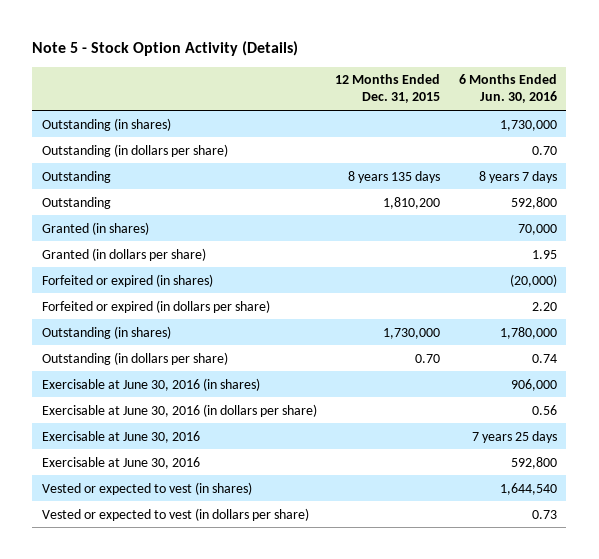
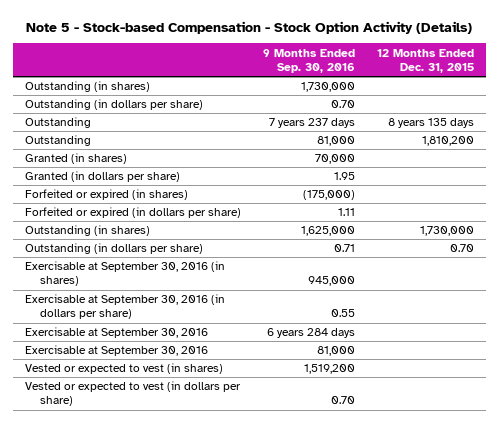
[32,41,299,57] Note 5 - Stock Option Activity (Details) -> [26,20,473,34] Note 5 - Stock-based Compensation - Stock Option Activity (Details)
[458,74,557,104] 6 Months Ended Jun. 30, 2016 -> none
none -> [262,48,355,73] 9 Months Ended Sep. 30, 2016
[41,377,260,391] Exercisable at June 30, 2016 (in shares) -> [24,261,225,287] Exercisable at September 30, 2016 (in shares)
[41,403,317,417] Exercisable at June 30, 2016 (in dollars per share) -> [24,294,225,320] Exercisable at September 30, 2016 (in dollars per share)
[41,430,200,443] Exercisable at June 30, 2016 -> [24,327,208,339] Exercisable at September 30, 2016
[41,456,200,469] Exercisable at June 30, 2016 -> [24,345,208,357] Exercisable at September 30, 2016

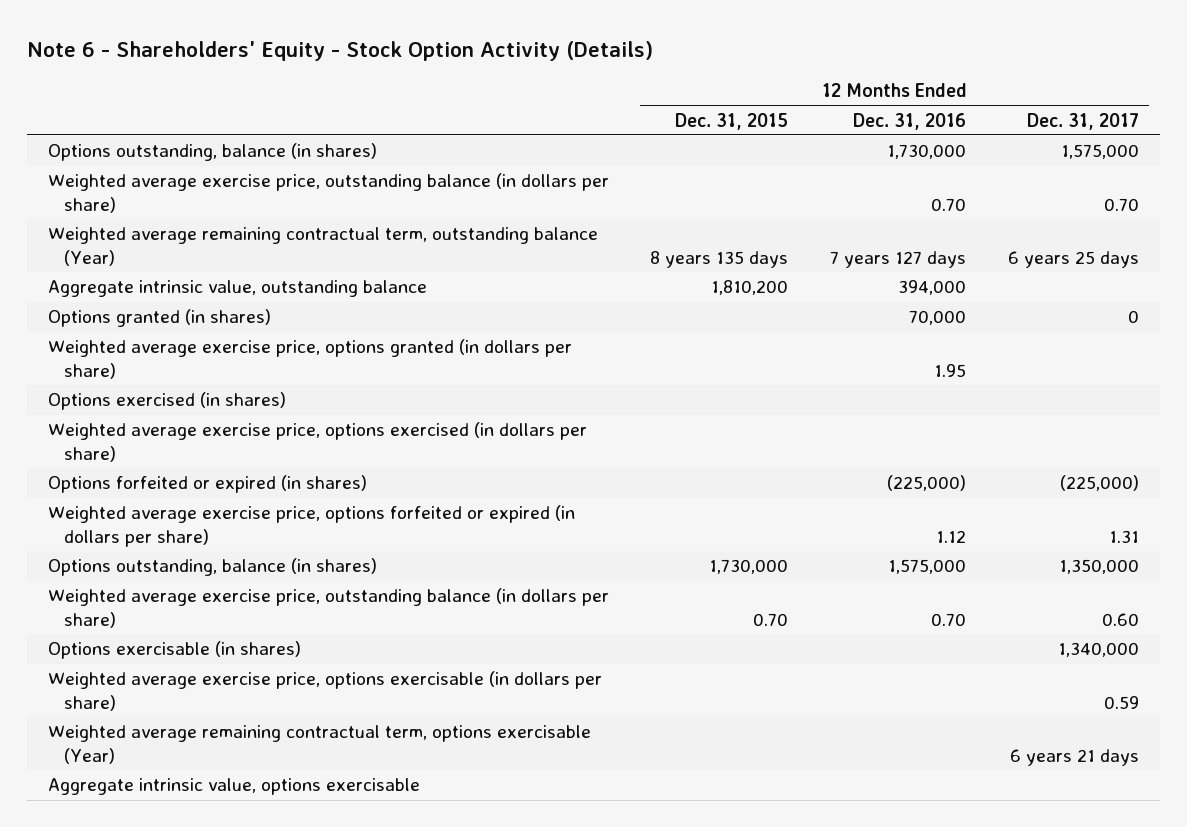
[26,20,473,34] Note 5 - Stock-based Compensation - Stock Option Activity (Details) -> [26,40,653,61] Note 6 - Shareholders' Equity - Stock Option Activity (Details)
[262,48,355,73] 9 Months Ended Sep. 30, 2016 -> none
none -> [853,112,967,130] Dec. 31, 2016
none -> [1026,112,1139,130] Dec. 31, 2017
[24,363,223,375] Vested or expected to vest (in shares) -> none
[24,381,241,407] Vested or expected to vest (in dollars per share) -> none
[24,81,150,93] Outstanding (in shares) -> [47,143,377,162] Options outstanding, balance (in shares)
[24,99,203,111] Outstanding (in dollars per share) -> [47,173,609,213] Weighted average exercise price, outstanding balance (in dollars per share)
[24,117,91,129] Outstanding -> [47,227,598,266] Weighted average remaining contractual term, outstanding balance (Year)
[24,135,91,147] Outstanding -> [47,280,427,298] Aggregate intrinsic value, outstanding balance
[24,153,127,165] Granted (in shares) -> [47,309,271,328] Options granted (in shares)
[24,171,180,183] Granted (in dollars per share) -> [47,339,572,379] Weighted average exercise price, options granted (in dollars per share)
none -> [47,392,286,411] Options exercised (in shares)
none -> [47,422,587,462] Weighted average exercise price, options exercised (in dollars per share)
[24,189,188,201] Forfeited or expired (in shares) -> [47,475,367,494] Options forfeited or expired (in shares)
[24,207,241,219] Forfeited or expired (in dollars per share) -> [47,505,575,547] Weighted average exercise price, options forfeited or expired (in dollars per share)
[24,225,150,237] Outstanding (in shares) -> [47,558,377,577] Options outstanding, balance (in shares)
[24,243,203,255] Outstanding (in dollars per share) -> [47,588,609,628] Weighted average exercise price, outstanding balance (in dollars per share)
[24,261,225,287] Exercisable at September 30, 2016 (in shares) -> [47,641,301,660] Options exercisable (in shares)
[24,294,225,320] Exercisable at September 30, 2016 (in dollars per share) -> [47,671,602,711] Weighted average exercise price, options exercisable (in dollars per share)
[24,327,208,339] Exercisable at September 30, 2016 -> [47,725,591,764] Weighted average remaining contractual term, options exercisable (Year)
[24,345,208,357] Exercisable at September 30, 2016 -> [47,778,420,796] Aggregate intrinsic value, options exercisable

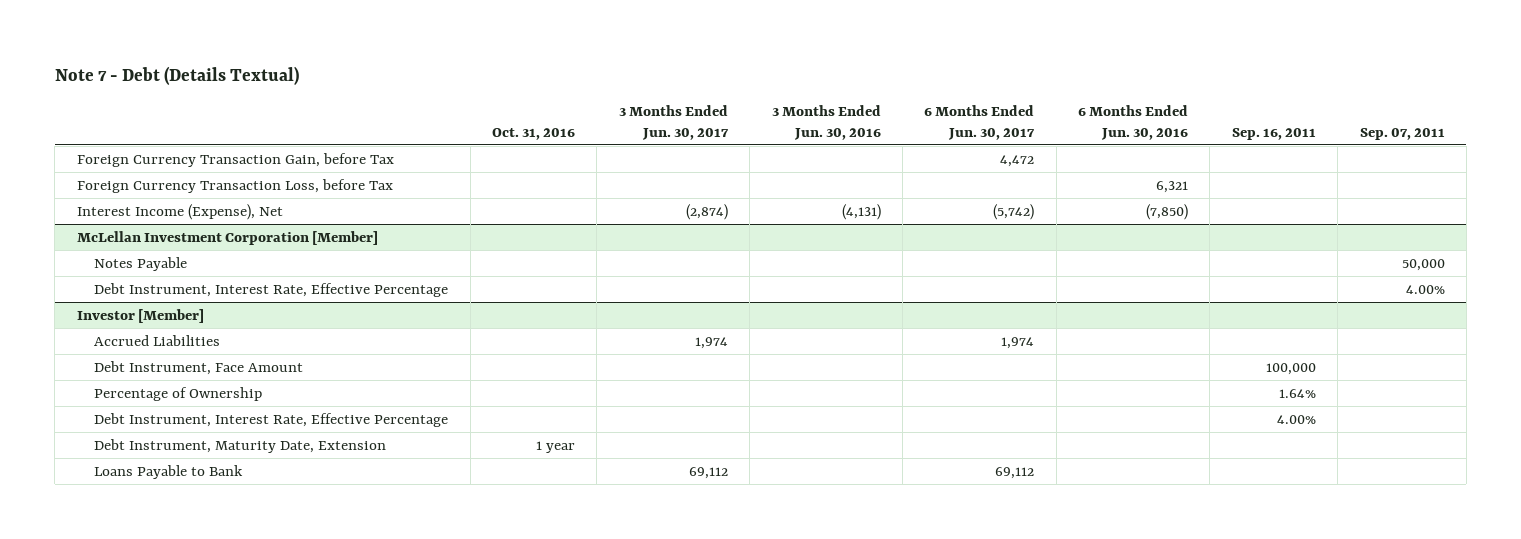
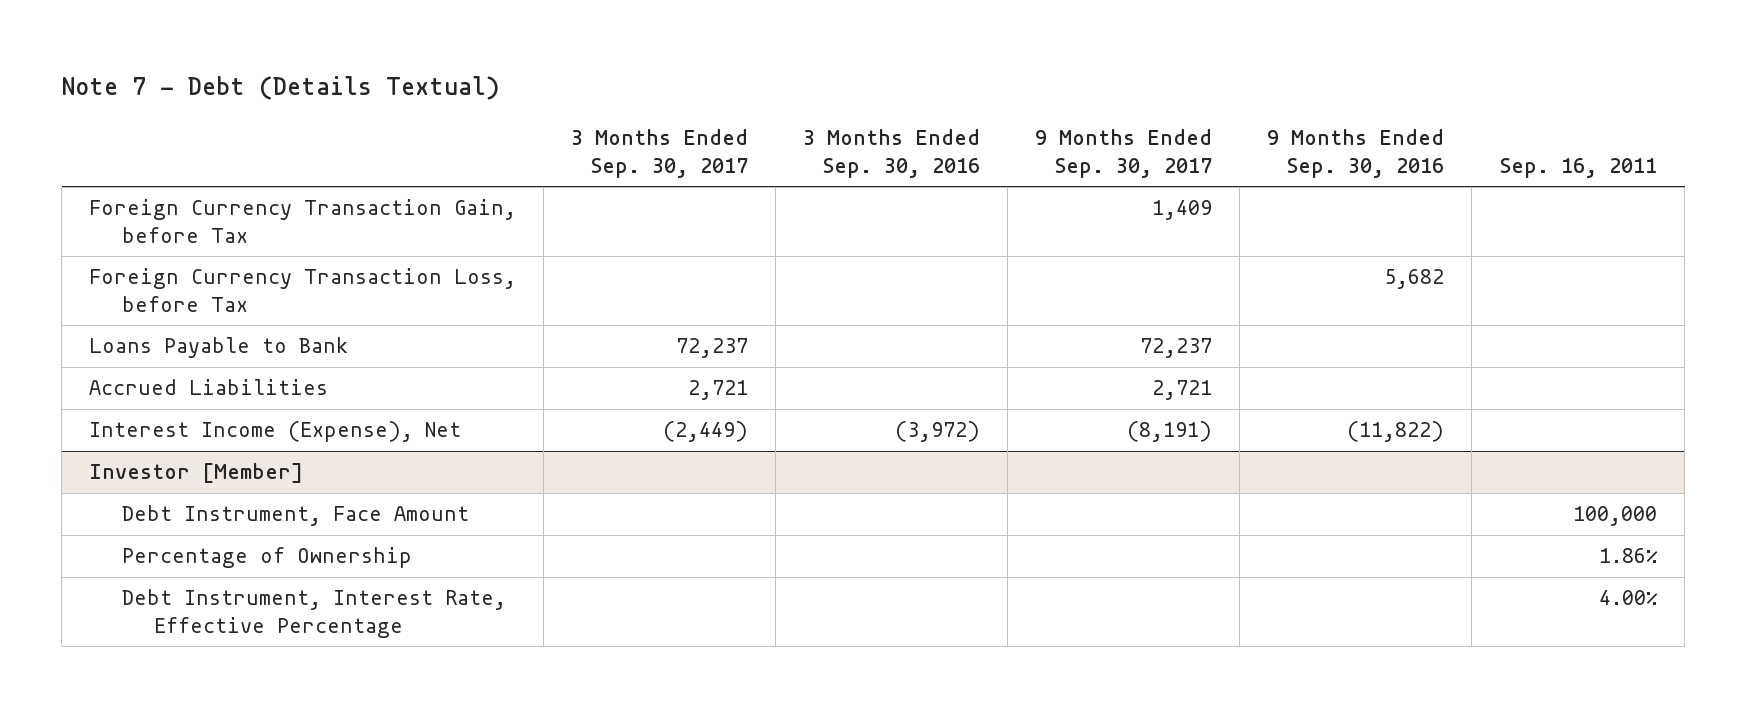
[492,127,576,140] Oct. 31, 2016 -> none
[618,104,729,140] 3 Months Ended Jun. 30, 2017 -> none
[771,104,881,140] 3 Months Ended Jun. 30, 2016 -> none
[924,104,1036,140] 6 Months Ended Jun. 30, 2017 -> none
[1078,104,1189,140] 6 Months Ended Jun. 30, 2016 -> none
[1359,127,1445,140] Sep. 07, 2011 -> none
none -> [571,129,749,178] 3 Months Ended Sep. 30, 2017
none -> [803,129,981,178] 3 Months Ended Sep. 30, 2016
none -> [1035,129,1213,178] 9 Months Ended Sep. 30, 2017
none -> [1267,129,1445,178] 9 Months Ended Sep. 30, 2016
none -> [89,337,349,359] Loans Payable to Bank
none -> [89,379,329,396] Accrued Liabilities
[76,230,378,245] McLellan Investment Corporation [Member] -> none
[94,256,188,271] Notes Payable -> none
[94,282,449,297] Debt Instrument, Interest Rate, Effective Percentage -> none
[94,334,221,346] Accrued Liabilities -> none
[1278,388,1316,398] 1.64% -> [1599,548,1659,564] 1.86%
[94,438,387,453] Debt Instrument, Maturity Date, Extension -> none
[94,464,244,479] Loans Payable to Bank -> none

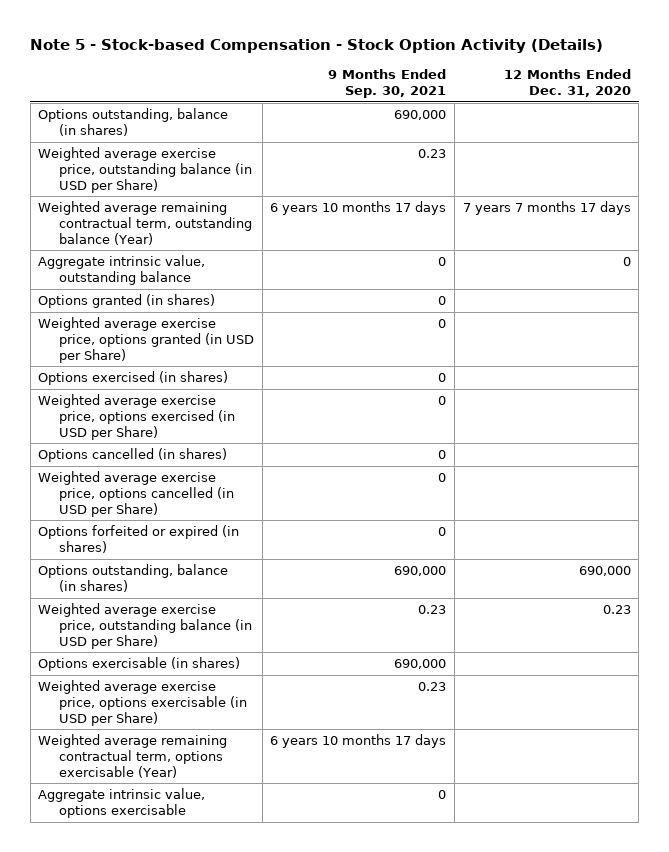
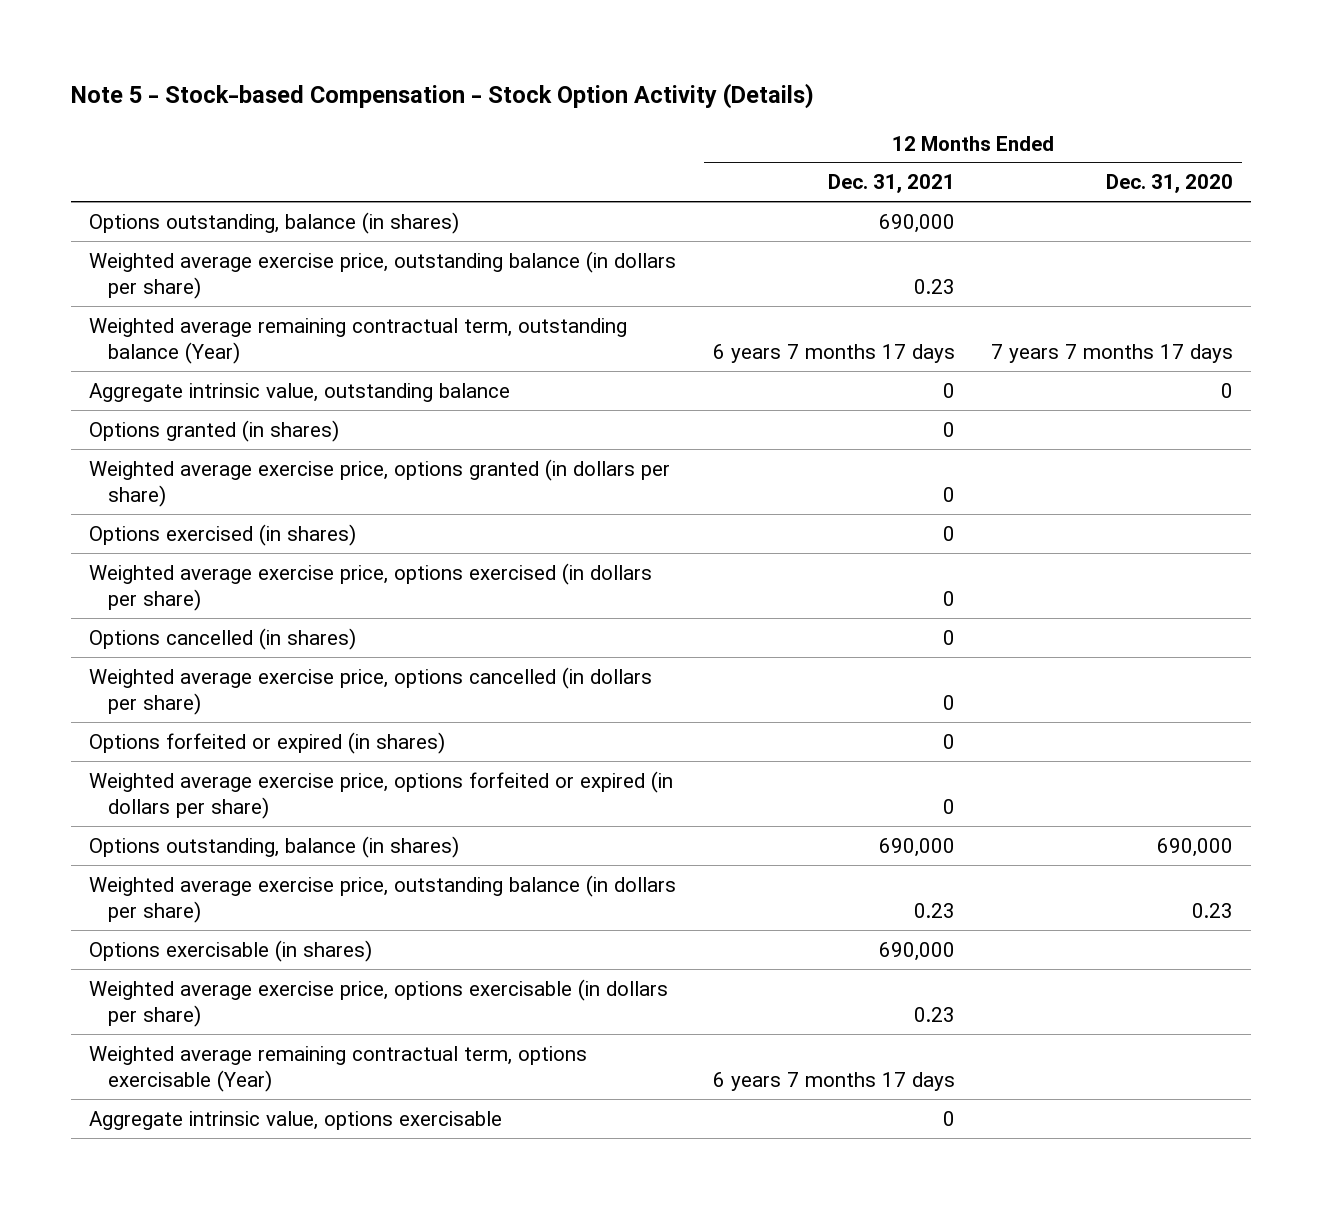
[328,69,447,99] 9 Months Ended Sep. 30, 2021 -> none
none -> [827,174,955,194] Dec. 31, 2021
[38,147,252,193] Weighted average exercise price, outstanding balance (in USD per Share) -> [89,250,677,300] Weighted average exercise price, outstanding balance (in dollars per share)
[38,317,254,363] Weighted average exercise price, options granted (in USD per Share) -> [89,458,671,508] Weighted average exercise price, options granted (in dollars per share)
[38,394,235,440] Weighted average exercise price, options exercised (in USD per Share) -> [89,562,653,612] Weighted average exercise price, options exercised (in dollars per share)
[38,471,234,517] Weighted average exercise price, options cancelled (in USD per Share) -> [89,666,653,716] Weighted average exercise price, options cancelled (in dollars per share)
none -> [89,770,674,820] Weighted average exercise price, options forfeited or expired (in dollars per share)
[38,603,252,649] Weighted average exercise price, outstanding balance (in USD per Share) -> [89,874,677,924] Weighted average exercise price, outstanding balance (in dollars per share)
[38,680,247,726] Weighted average exercise price, options exercisable (in USD per Share) -> [89,978,669,1028] Weighted average exercise price, options exercisable (in dollars per share)

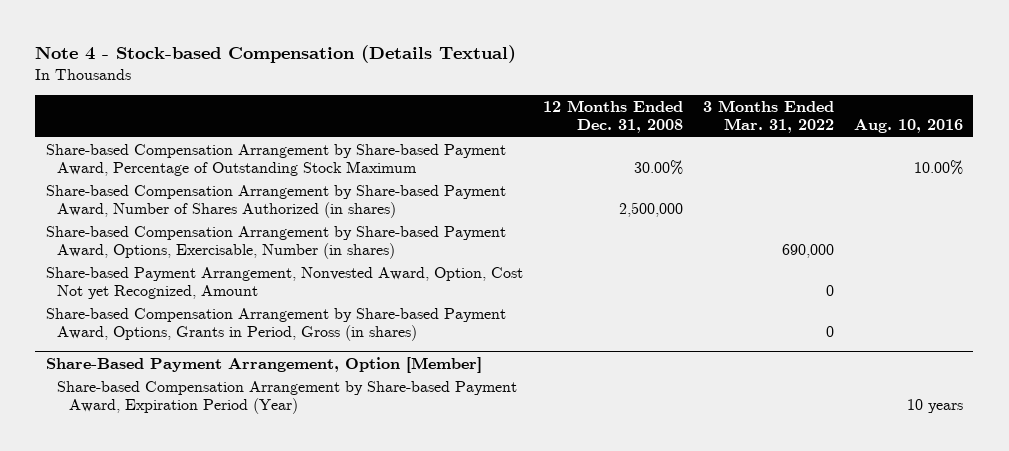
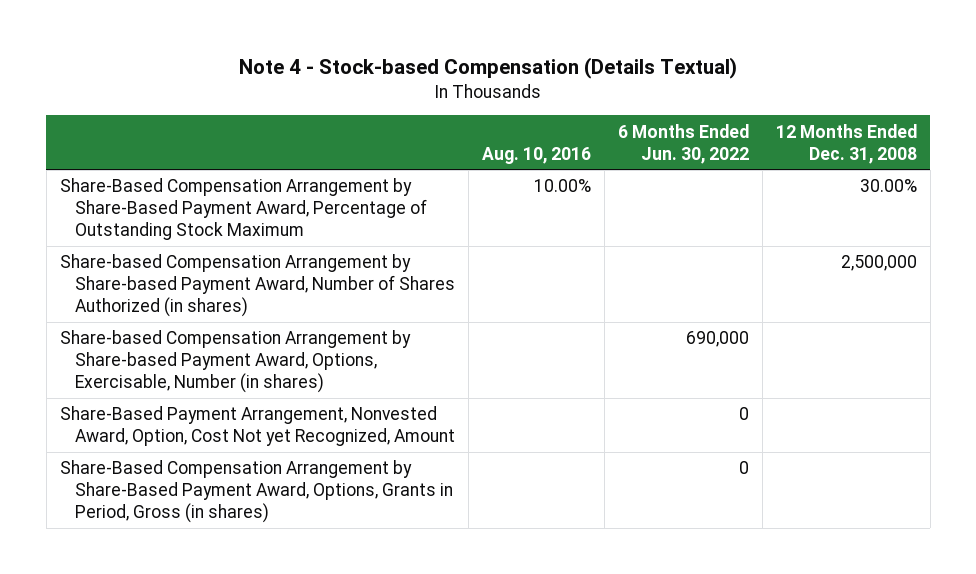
[702,100,834,134] 3 Months Ended Mar. 31, 2022 -> none
none -> [617,123,749,164] 6 Months Ended Jun. 30, 2022
[45,144,506,176] Share-based Compensation Arrangement by Share-based Payment Award, Percentage of Outstanding Stock Maximum -> [59,178,427,241] Share-Based Compensation Arrangement by Share-Based Payment Award, Percentage of Outstanding Stock Maximum
[45,356,482,373] Share-Based Payment Arrangement, Option [Member] -> none
[57,381,518,414] Share-based Compensation Arrangement by Share-based Payment Award, Expiration Period (Year) -> none
[45,267,523,299] Share-based Payment Arrangement, Nonvested Award, Option, Cost Not yet Recognized, Amount -> [59,406,455,447] Share-Based Payment Arrangement, Nonvested Award, Option, Cost Not yet Recognized, Amount
[45,308,506,341] Share-based Compensation Arrangement by Share-based Payment Award, Options, Grants in Period, Gross (in shares) -> [59,460,453,524] Share-Based Compensation Arrangement by Share-Based Payment Award, Options, Grants in Period, Gross (in shares)

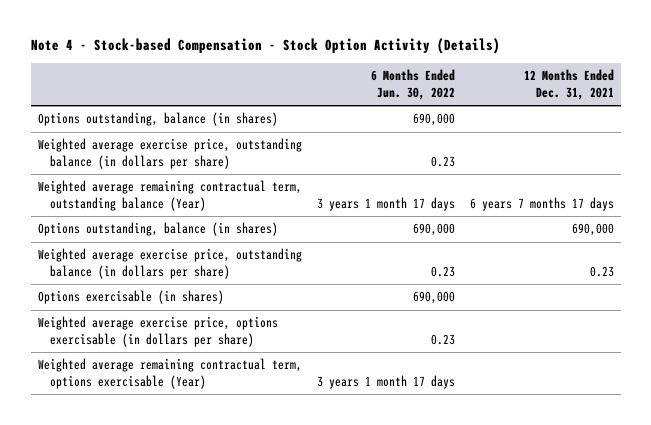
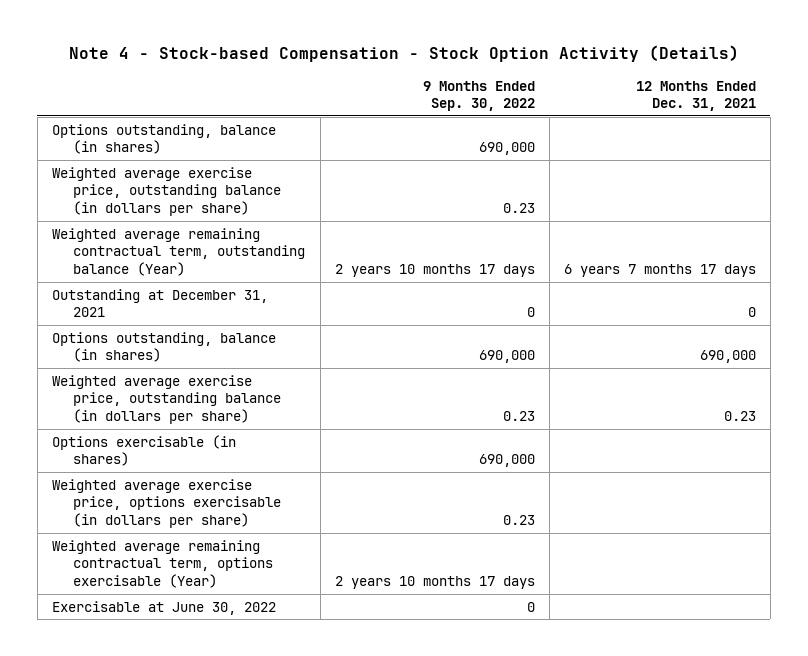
[370,69,455,101] 6 Months Ended Jun. 30, 2022 -> none
none -> [422,80,535,112] 9 Months Ended Sep. 30, 2022
none -> [51,288,268,318] Outstanding at December 31, 2021
none -> [51,600,276,615] Exercisable at June 30, 2022

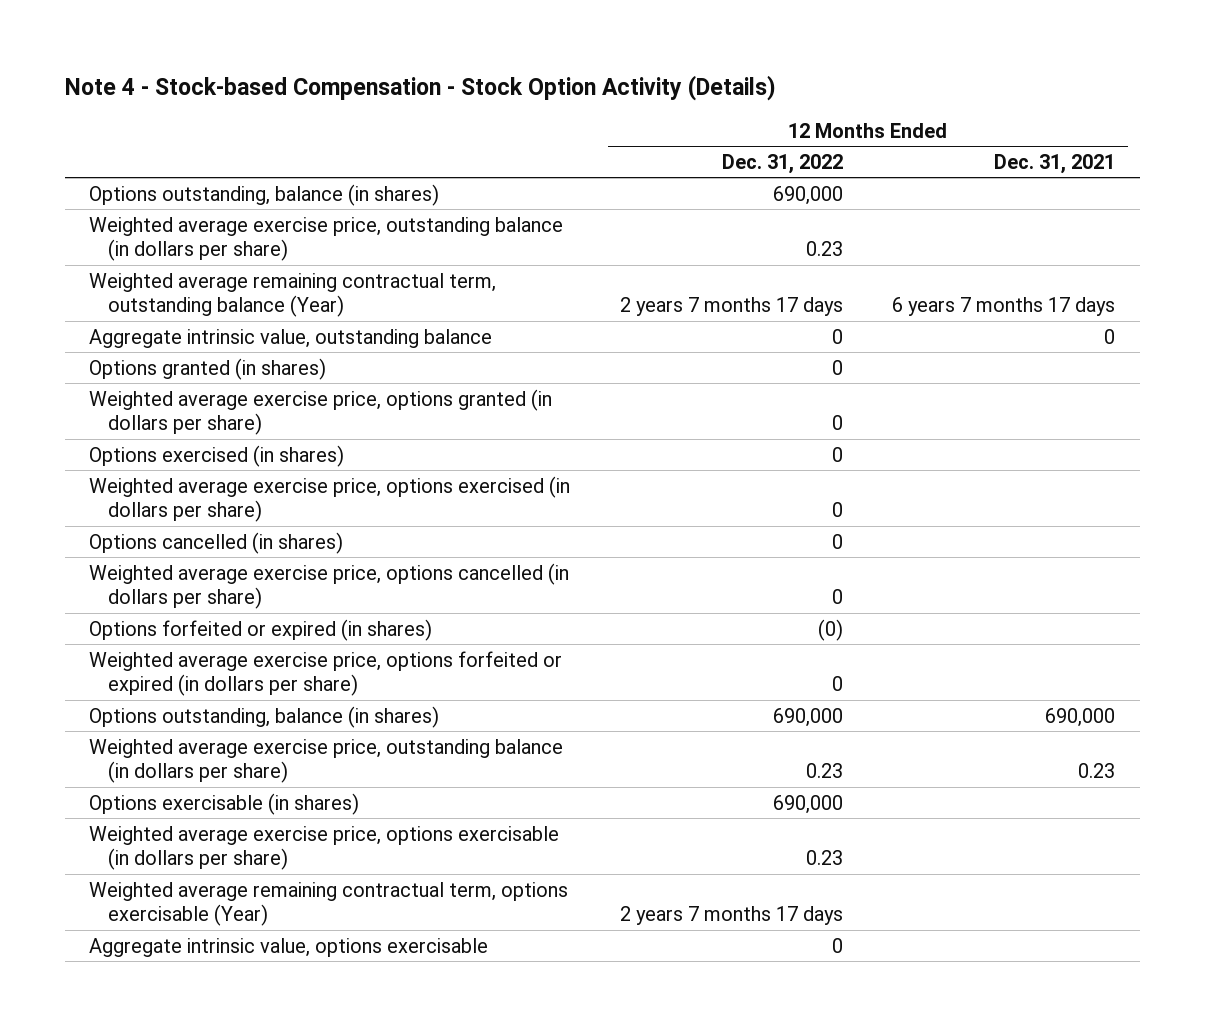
[422,80,535,112] 9 Months Ended Sep. 30, 2022 -> none
none -> [721,153,843,174] Dec. 31, 2022
[51,288,268,318] Outstanding at December 31, 2021 -> [89,328,493,348] Aggregate intrinsic value, outstanding balance
none -> [89,357,327,380] Options granted (in shares)
none -> [89,388,553,436] Weighted average exercise price, options granted (in dollars per share)
none -> [89,444,345,467] Options exercised (in shares)
none -> [89,475,571,523] Weighted average exercise price, options exercised (in dollars per share)
none -> [89,531,344,554] Options cancelled (in shares)
none -> [89,562,570,610] Weighted average exercise price, options cancelled (in dollars per share)
none -> [89,618,433,641] Options forfeited or expired (in shares)
none -> [89,650,563,697] Weighted average exercise price, options forfeited or expired (in dollars per share)
[51,600,276,615] Exercisable at June 30, 2022 -> [89,937,489,957] Aggregate intrinsic value, options exercisable

